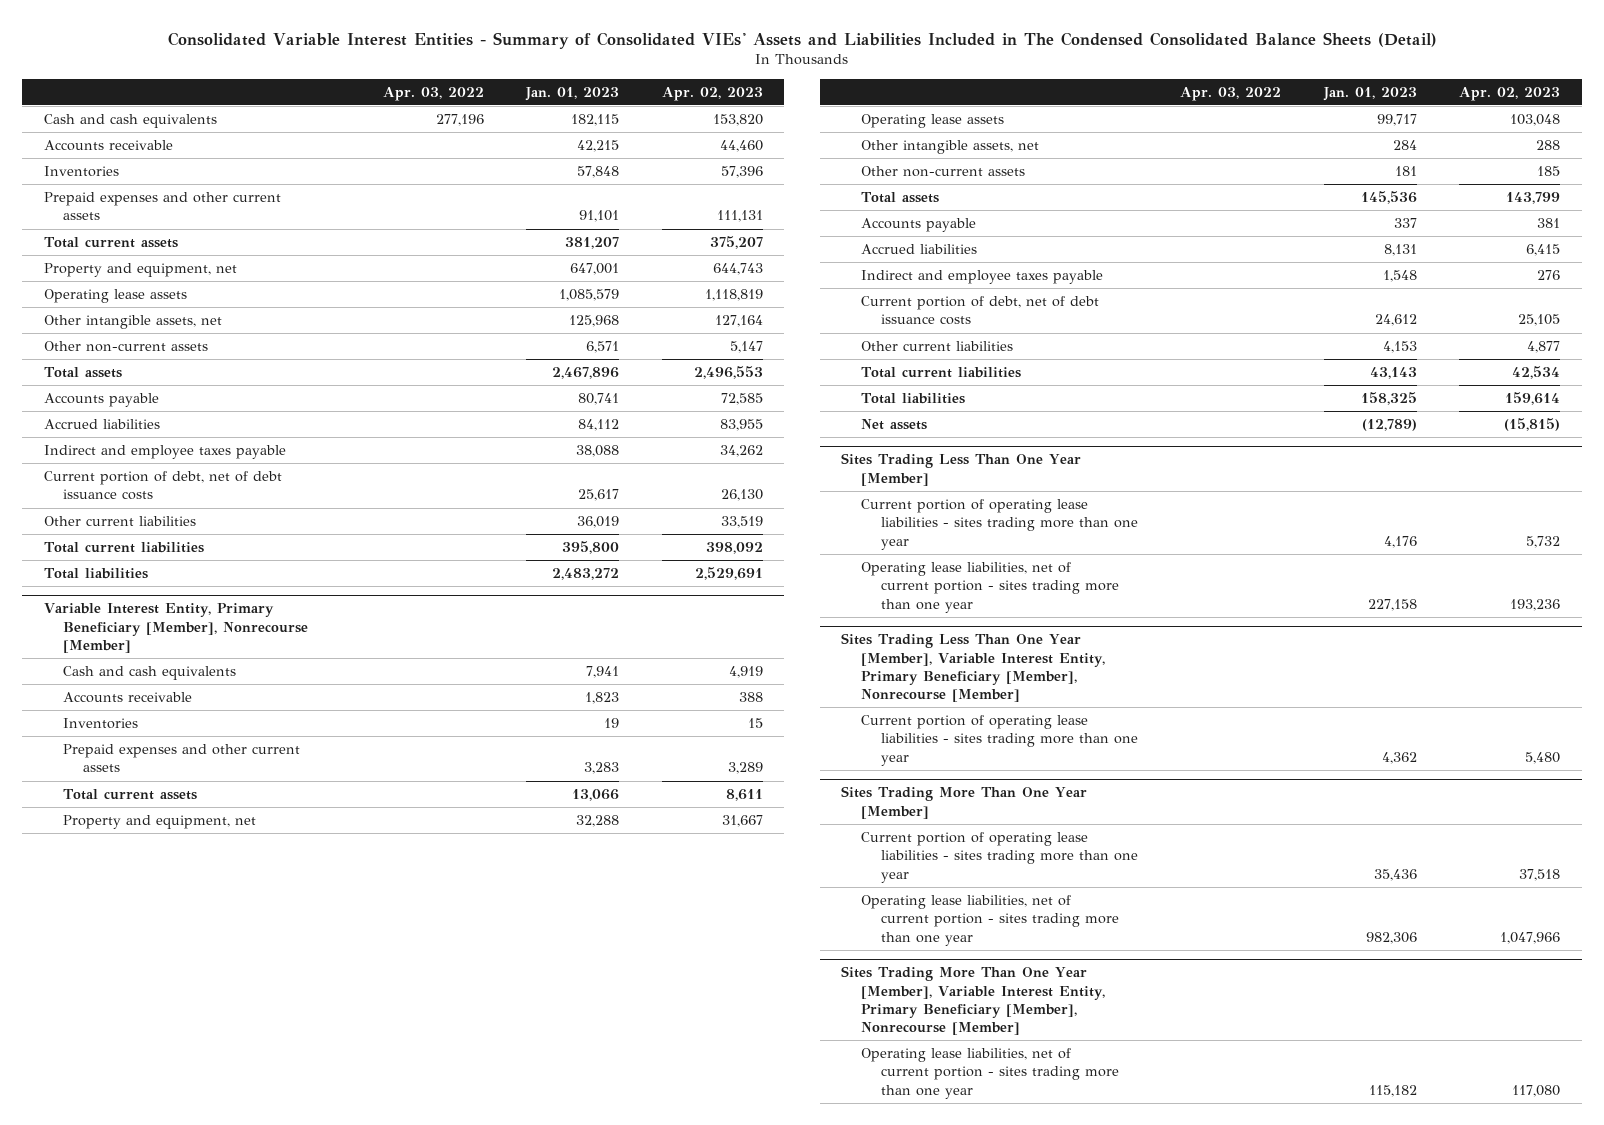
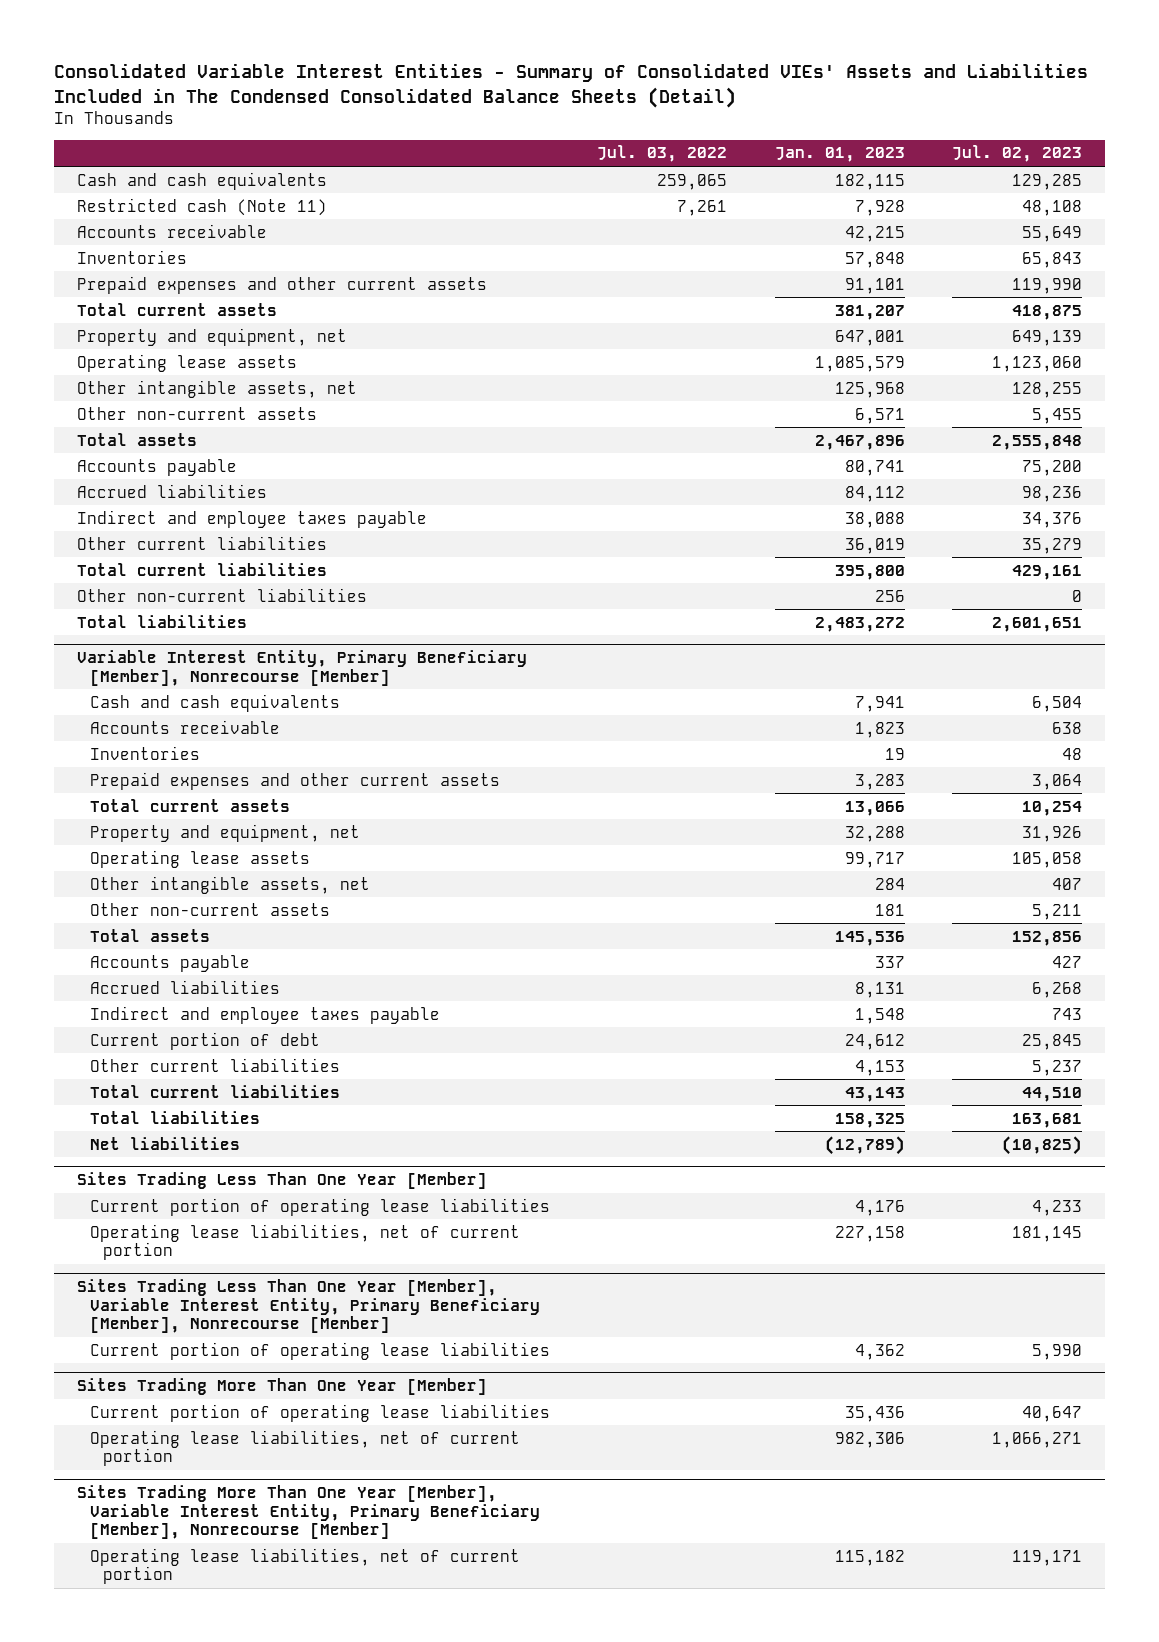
[382,86,484,101] Apr. 03, 2022 -> none
[661,86,763,101] Apr. 02, 2023 -> none
none -> [597,145,728,163] Jul. 03, 2022
none -> [951,145,1082,163] Jul. 02, 2023
none -> [77,197,328,216] Restricted cash (Note 11)
[43,471,282,501] Current portion of debt, net of debt issuance costs -> none
none -> [77,587,368,602] Other non-current liabilities
[861,296,1100,326] Current portion of debt, net of debt issuance costs -> [90,1031,321,1050] Current portion of debt
[861,419,928,431] Net assets -> [90,1136,241,1150] Net liabilities
[861,499,1138,550] Current portion of operating lease liabilities - sites trading more than one year -> [90,1197,551,1216] Current portion of operating lease liabilities
[861,562,1119,613] Operating lease liabilities, net of current portion - sites trading more than one year -> [90,1223,521,1261] Operating lease liabilities, net of current portion
[861,715,1138,766] Current portion of operating lease liabilities - sites trading more than one year -> [90,1341,551,1360] Current portion of operating lease liabilities
[861,832,1138,883] Current portion of operating lease liabilities - sites trading more than one year -> [90,1403,551,1422] Current portion of operating lease liabilities
[861,895,1119,946] Operating lease liabilities, net of current portion - sites trading more than one year -> [90,1429,521,1467] Operating lease liabilities, net of current portion
[861,1048,1119,1099] Operating lease liabilities, net of current portion - sites trading more than one year -> [90,1547,521,1585] Operating lease liabilities, net of current portion

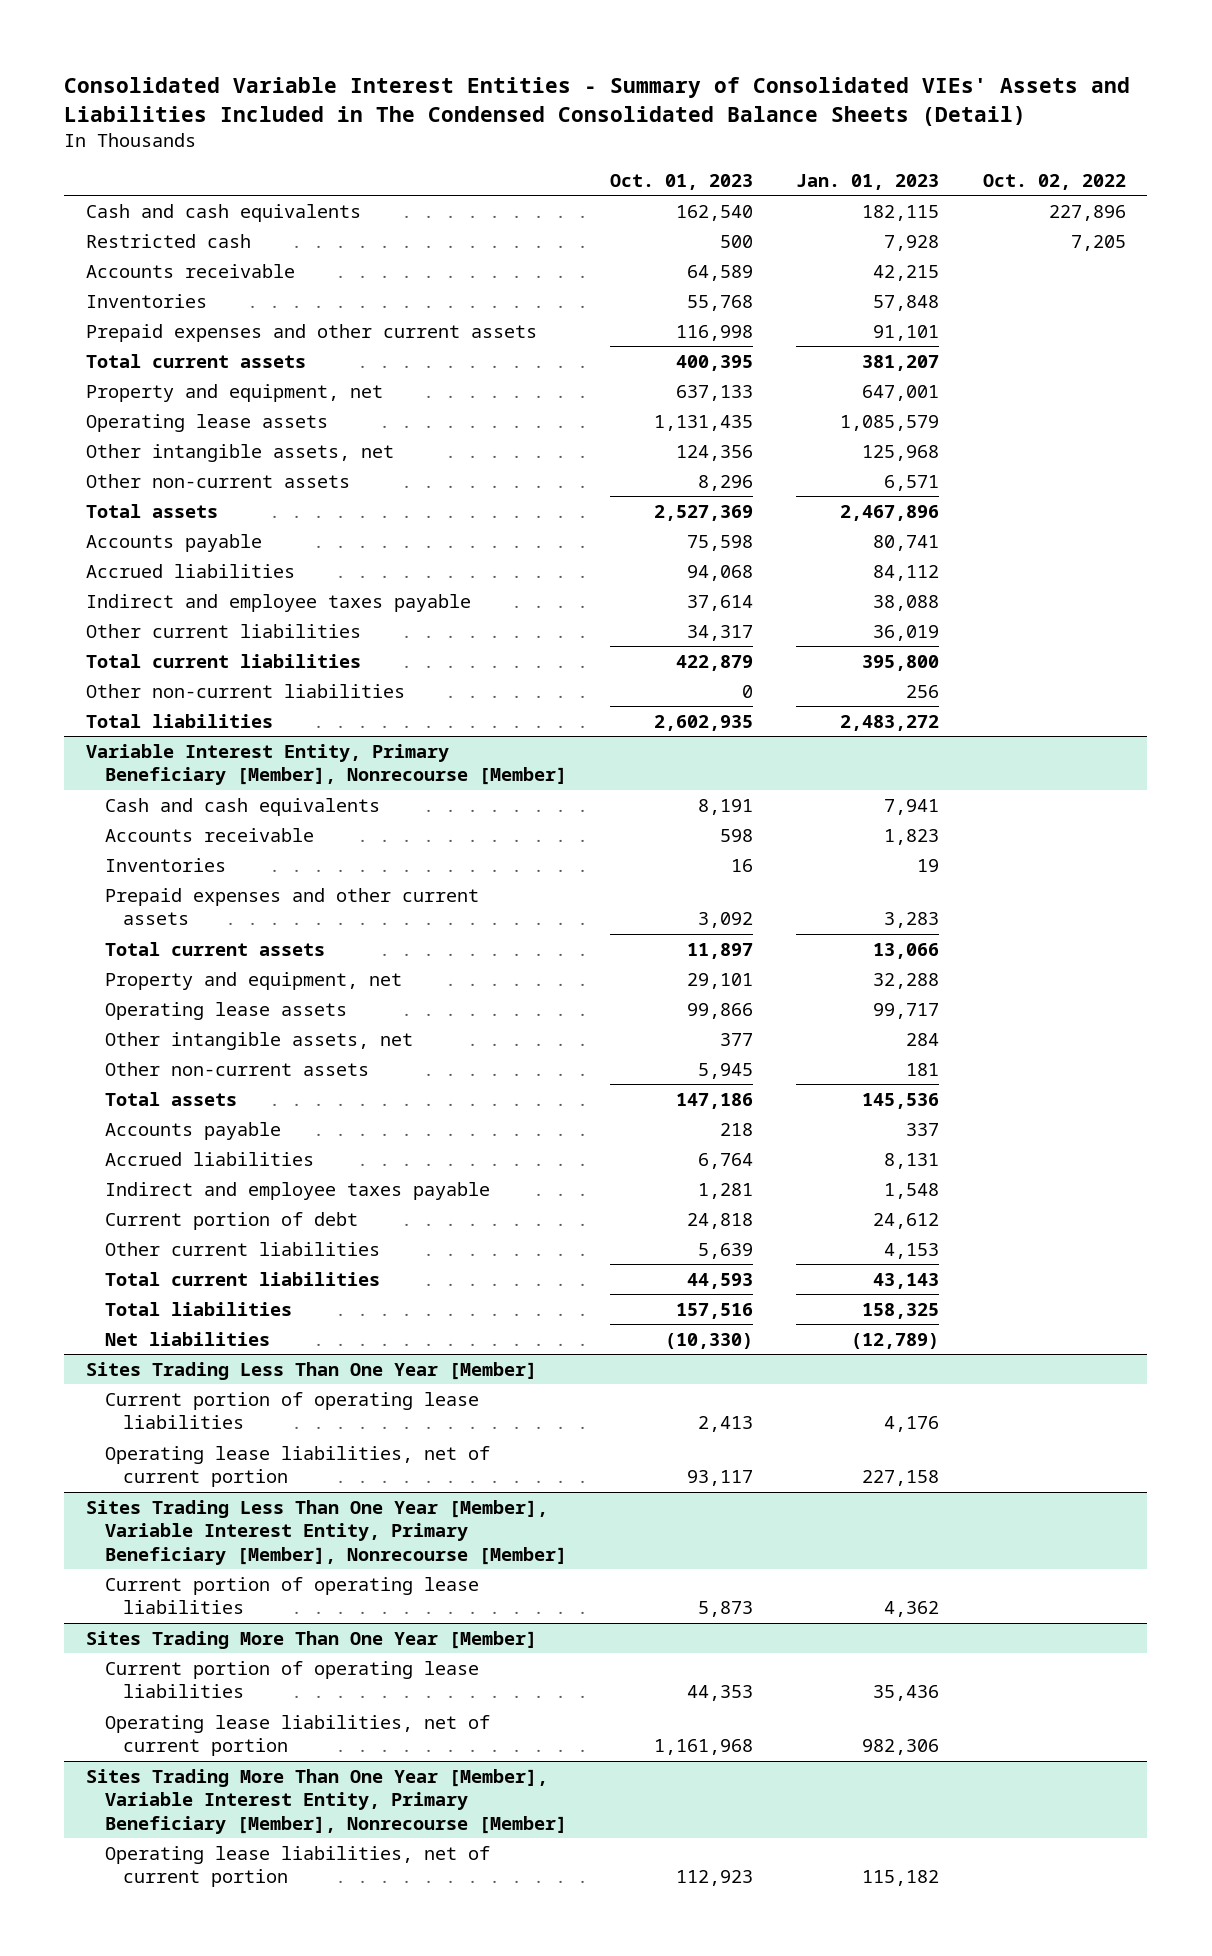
[597,145,728,163] Jul. 03, 2022 -> none
[951,145,1082,163] Jul. 02, 2023 -> none
none -> [609,173,753,190] Oct. 01, 2023
none -> [982,173,1126,190] Oct. 02, 2022
[77,197,328,216] Restricted cash (Note 11) -> [86,233,252,248] Restricted cash

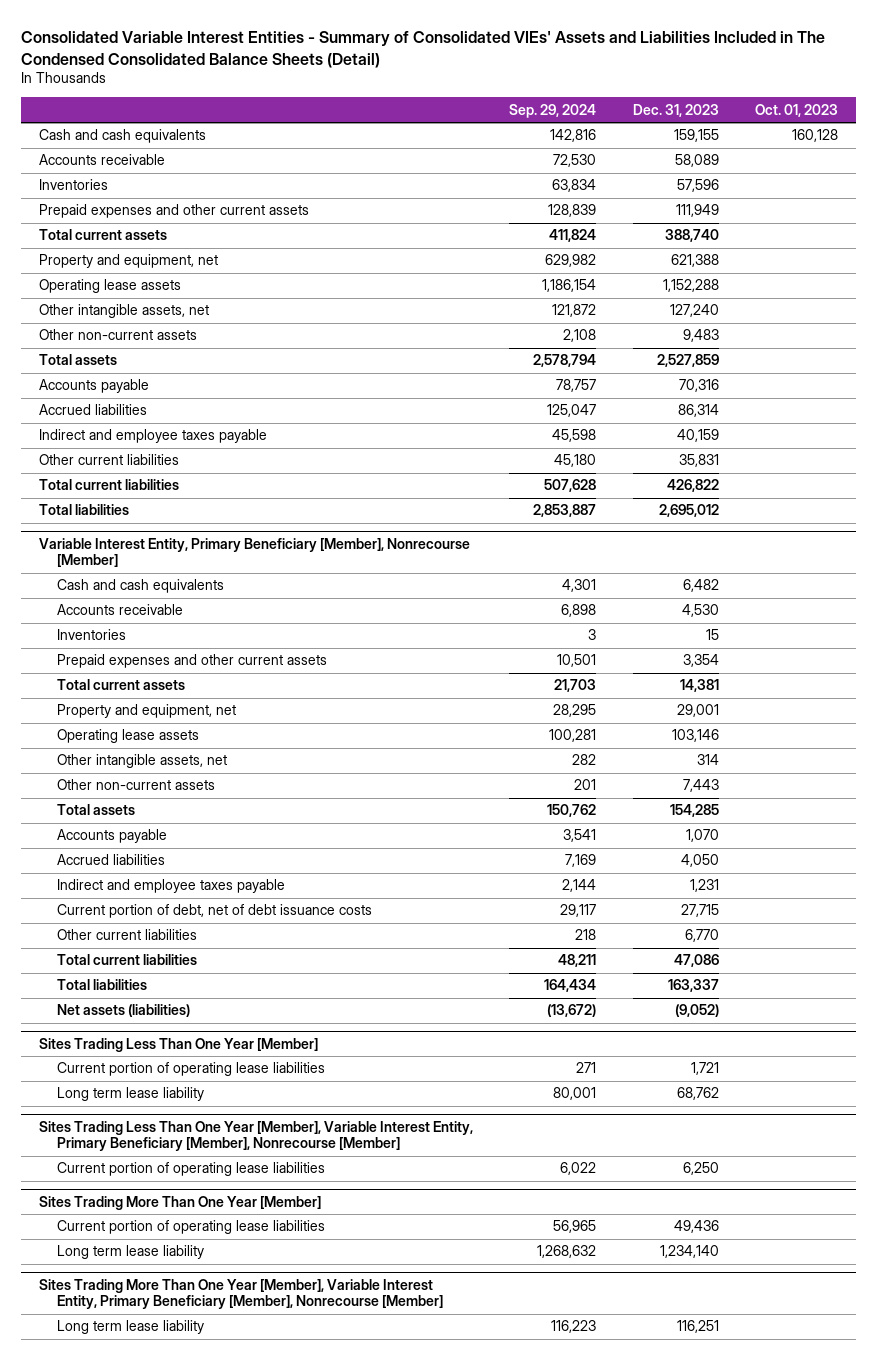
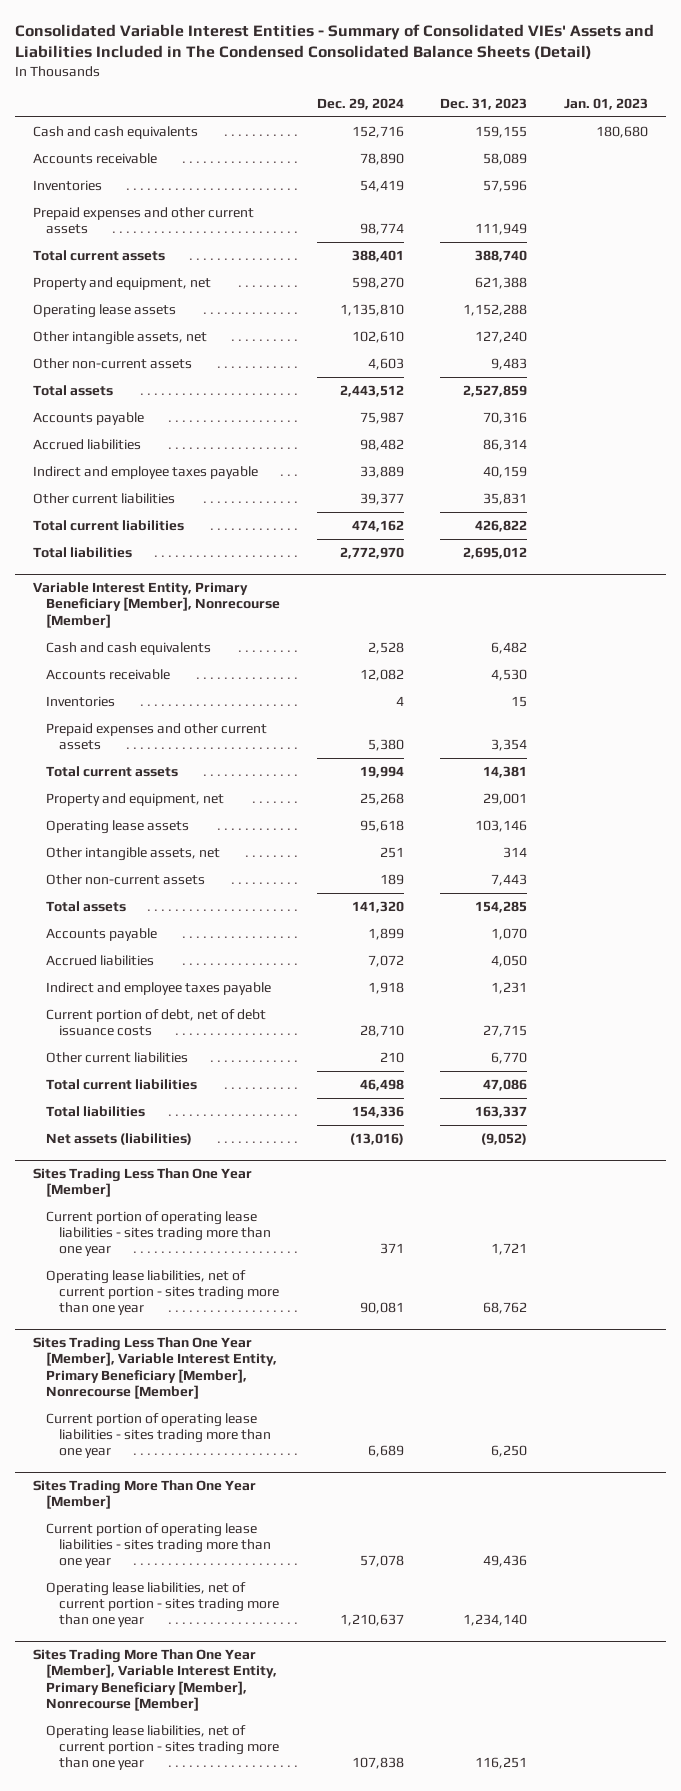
[509,103,597,118] Sep. 29, 2024 -> none
[754,103,838,117] Oct. 01, 2023 -> none
none -> [316,97,404,110] Dec. 29, 2024
none -> [563,97,648,110] Jan. 01, 2023
[57,1062,326,1077] Current portion of operating lease liabilities -> [45,1210,271,1257] Current portion of operating lease liabilities - sites trading more than one year
[57,1087,205,1102] Long term lease liability -> [45,1269,279,1316] Operating lease liabilities, net of current portion - sites trading more than one year
[57,1162,326,1177] Current portion of operating lease liabilities -> [45,1412,271,1459] Current portion of operating lease liabilities - sites trading more than one year
[57,1220,326,1235] Current portion of operating lease liabilities -> [45,1522,271,1569] Current portion of operating lease liabilities - sites trading more than one year
[57,1245,205,1260] Long term lease liability -> [45,1581,279,1628] Operating lease liabilities, net of current portion - sites trading more than one year
[57,1320,205,1335] Long term lease liability -> [45,1724,279,1771] Operating lease liabilities, net of current portion - sites trading more than one year

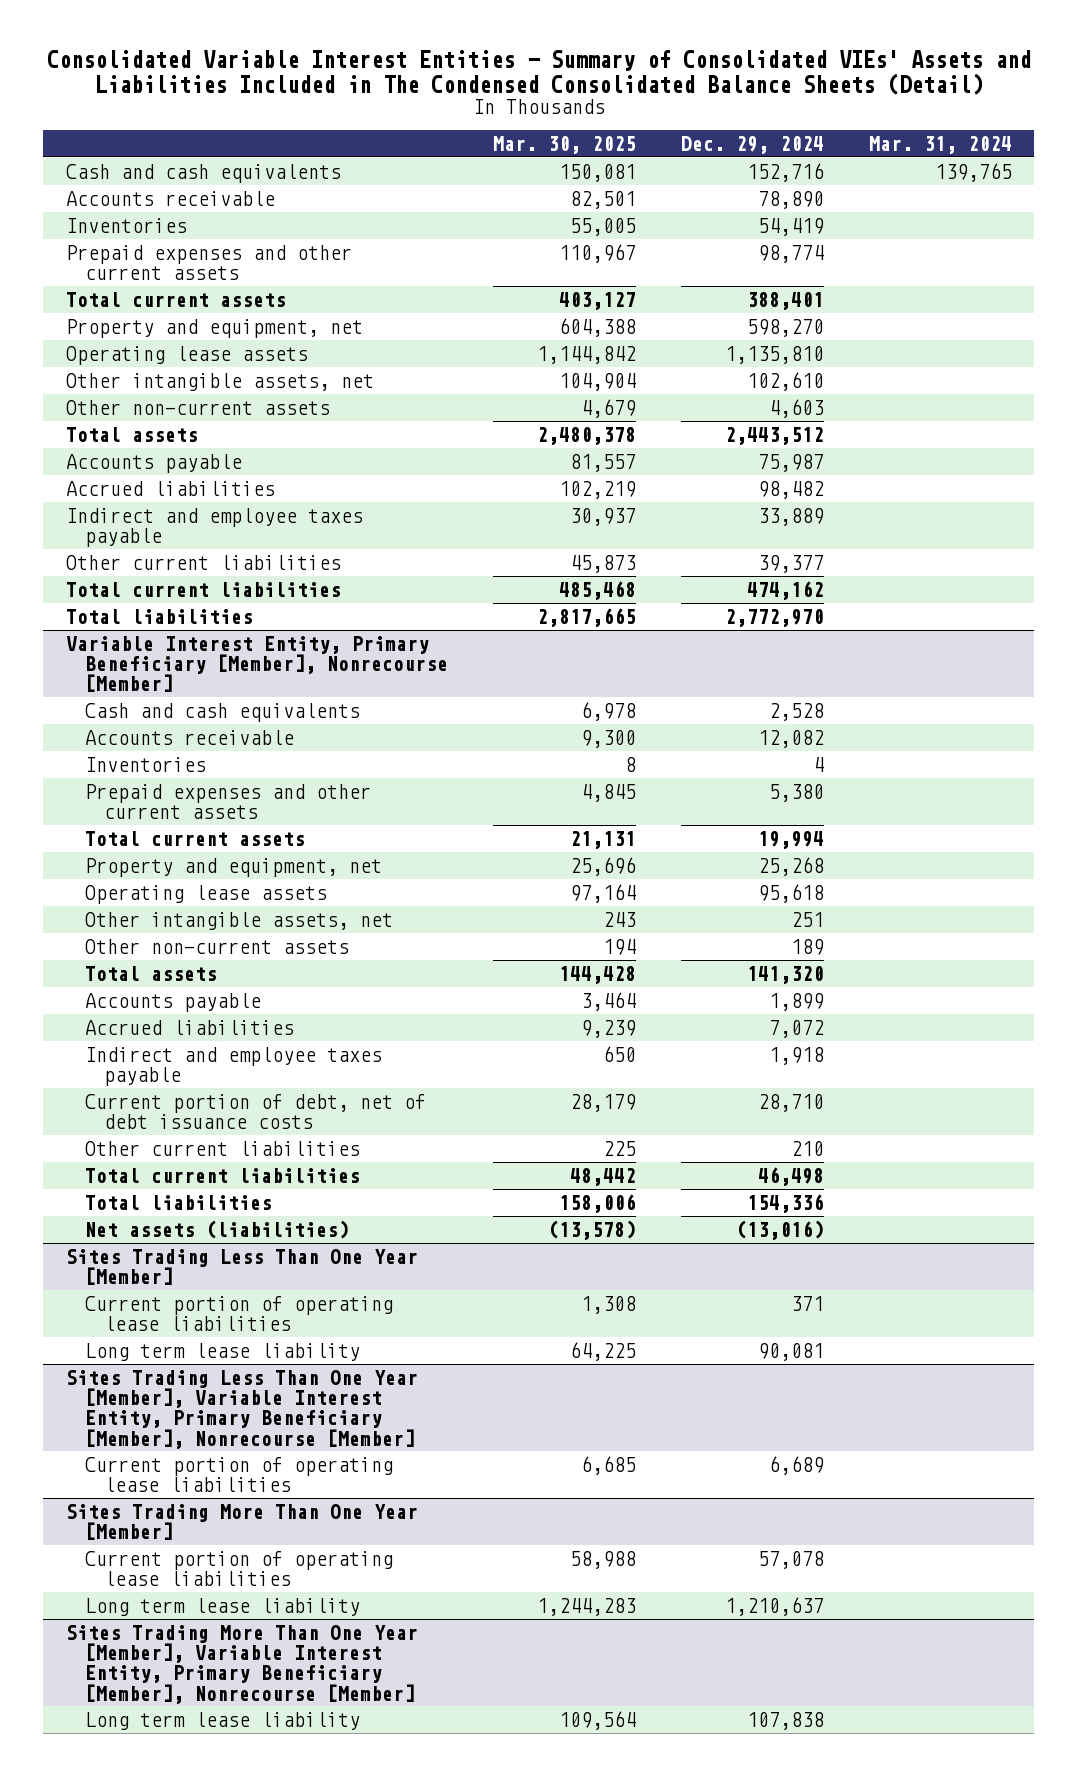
[440,97,528,110] Dec. 31, 2023 -> none
[563,97,648,110] Jan. 01, 2023 -> none
none -> [492,135,636,154] Mar. 30, 2025
none -> [868,135,1012,154] Mar. 31, 2024
[45,1210,271,1257] Current portion of operating lease liabilities - sites trading more than one year -> [84,1295,393,1331] Current portion of operating lease liabilities
[45,1269,279,1316] Operating lease liabilities, net of current portion - sites trading more than one year -> [84,1342,360,1361] Long term lease liability
[45,1412,271,1459] Current portion of operating lease liabilities - sites trading more than one year -> [84,1456,393,1492] Current portion of operating lease liabilities
[45,1522,271,1569] Current portion of operating lease liabilities - sites trading more than one year -> [84,1550,393,1586] Current portion of operating lease liabilities
[45,1581,279,1628] Operating lease liabilities, net of current portion - sites trading more than one year -> [84,1597,360,1616] Long term lease liability
[45,1724,279,1771] Operating lease liabilities, net of current portion - sites trading more than one year -> [84,1711,360,1730] Long term lease liability

